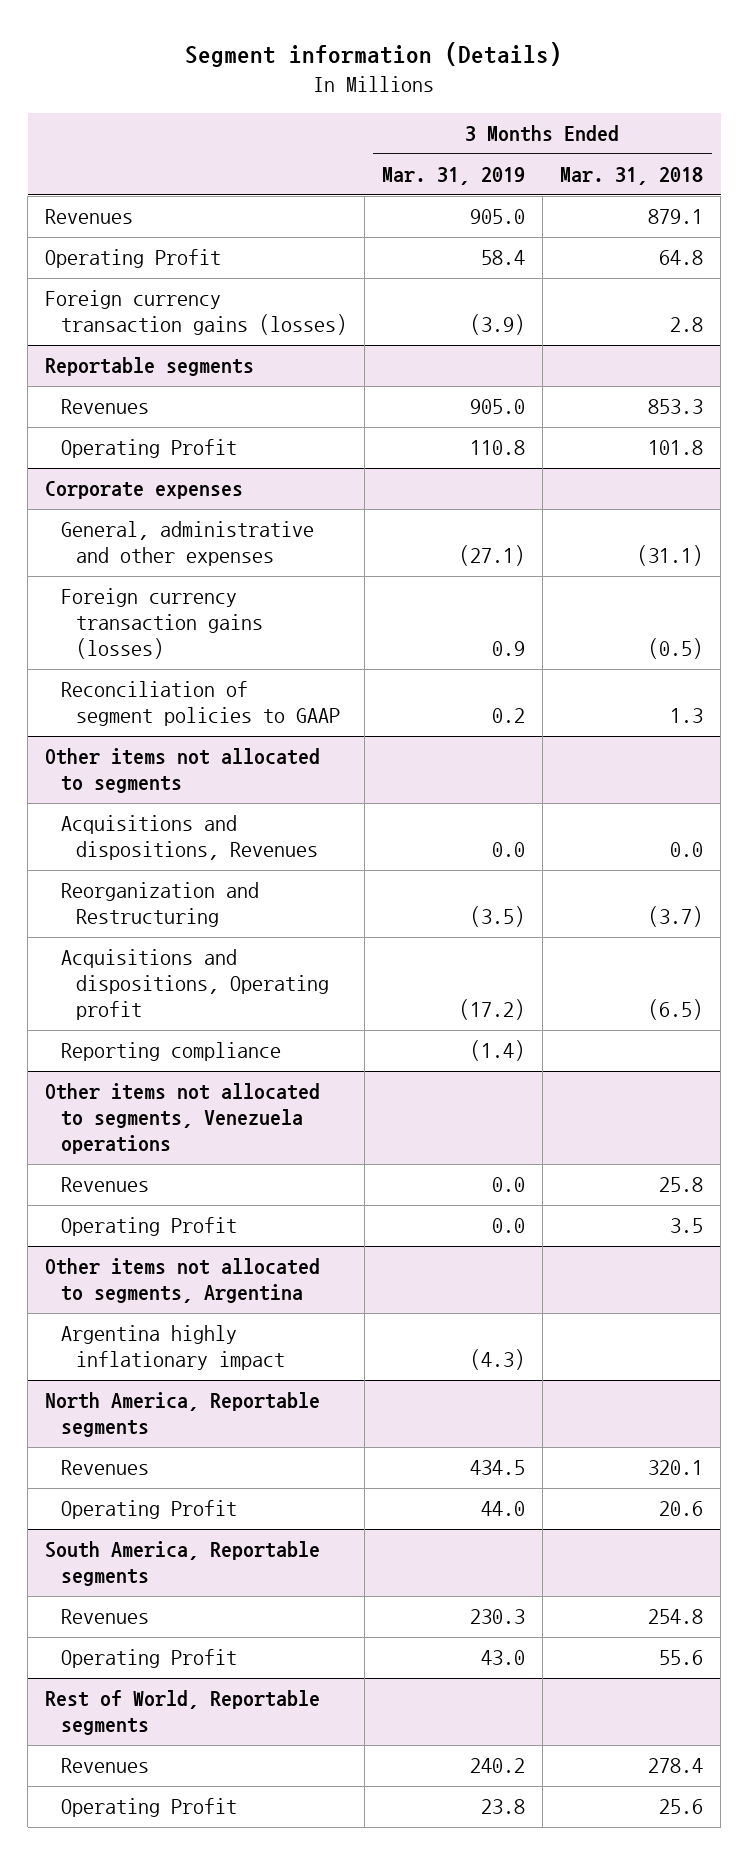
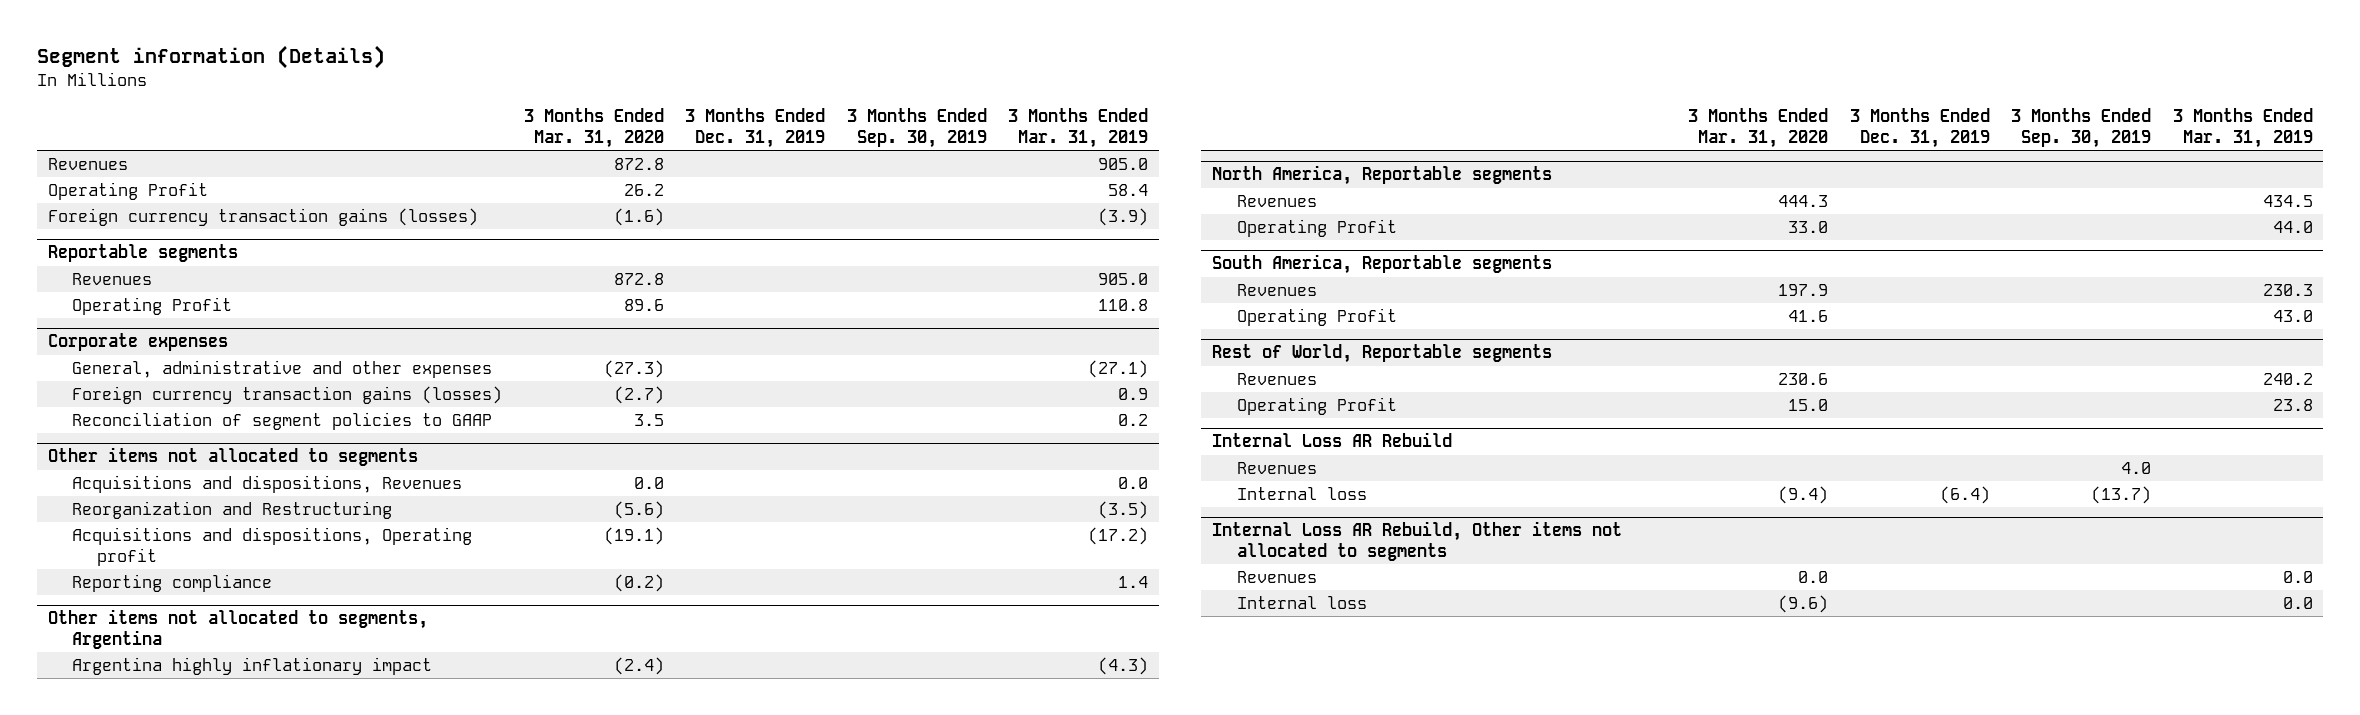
[560,167,704,186] Mar. 31, 2018 -> none
none -> [523,108,664,148] 3 Months Ended Mar. 31, 2020
none -> [685,108,826,148] 3 Months Ended Dec. 31, 2019
none -> [846,108,987,148] 3 Months Ended Sep. 30, 2019
[45,1083,321,1154] Other items not allocated to segments, Venezuela operations -> none
[60,1177,149,1193] Revenues -> none
[60,1217,237,1237] Operating Profit -> none
[469,1040,525,1062] (1.4) -> [1118,576,1149,589] 1.4
none -> [1212,432,1453,448] Internal Loss AR Rebuild
none -> [1236,462,1317,475] Revenues
none -> [1236,487,1367,501] Internal loss
none -> [1212,521,1623,562] Internal Loss AR Rebuild, Other items not allocated to segments
none -> [1236,571,1317,584] Revenues
none -> [1236,596,1367,610] Internal loss

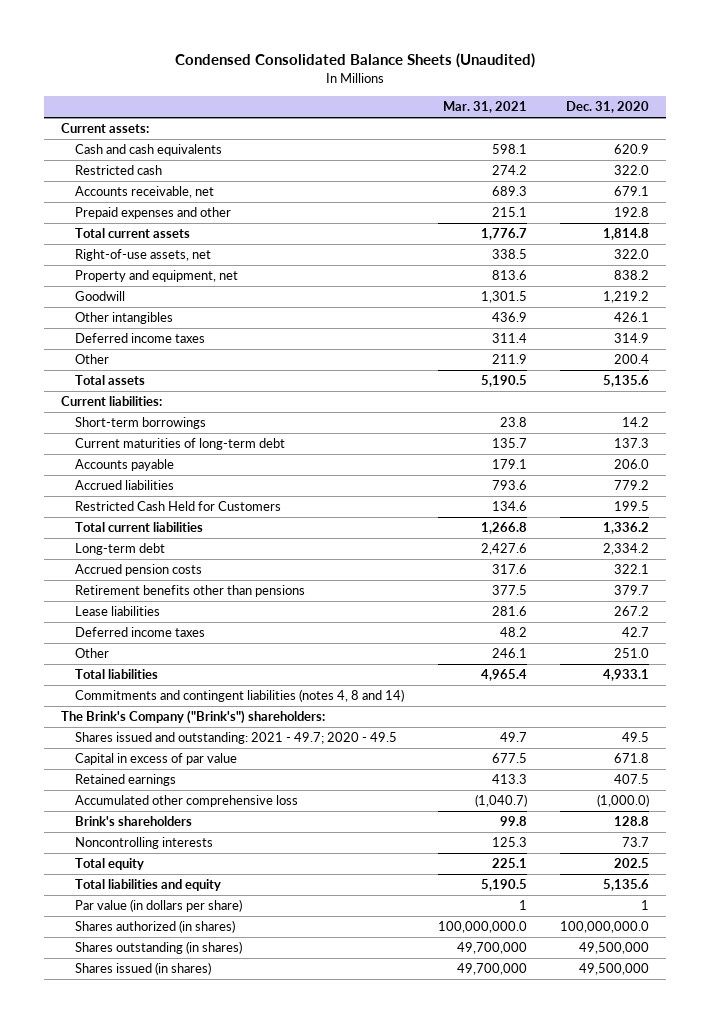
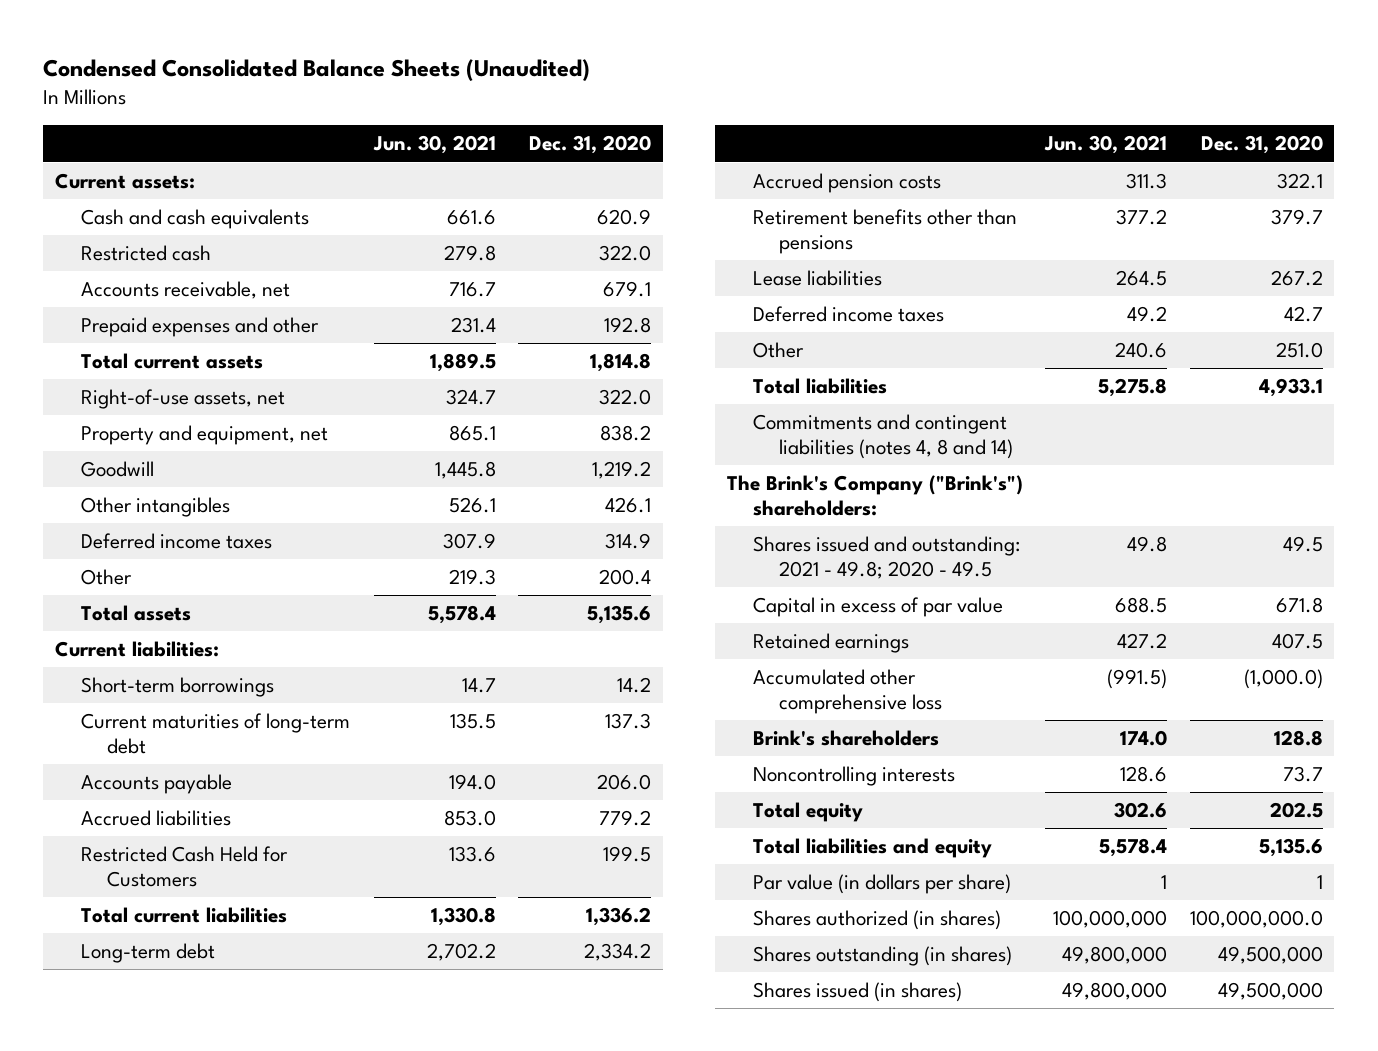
[442,101,527,114] Mar. 31, 2021 -> none
none -> [372,135,496,155] Jun. 30, 2021
[75,732,398,745] Shares issued and outstanding: 2021 - 49.7; 2020 - 49.5 -> [752,536,1020,579] Shares issued and outstanding: 2021 - 49.8; 2020 - 49.5

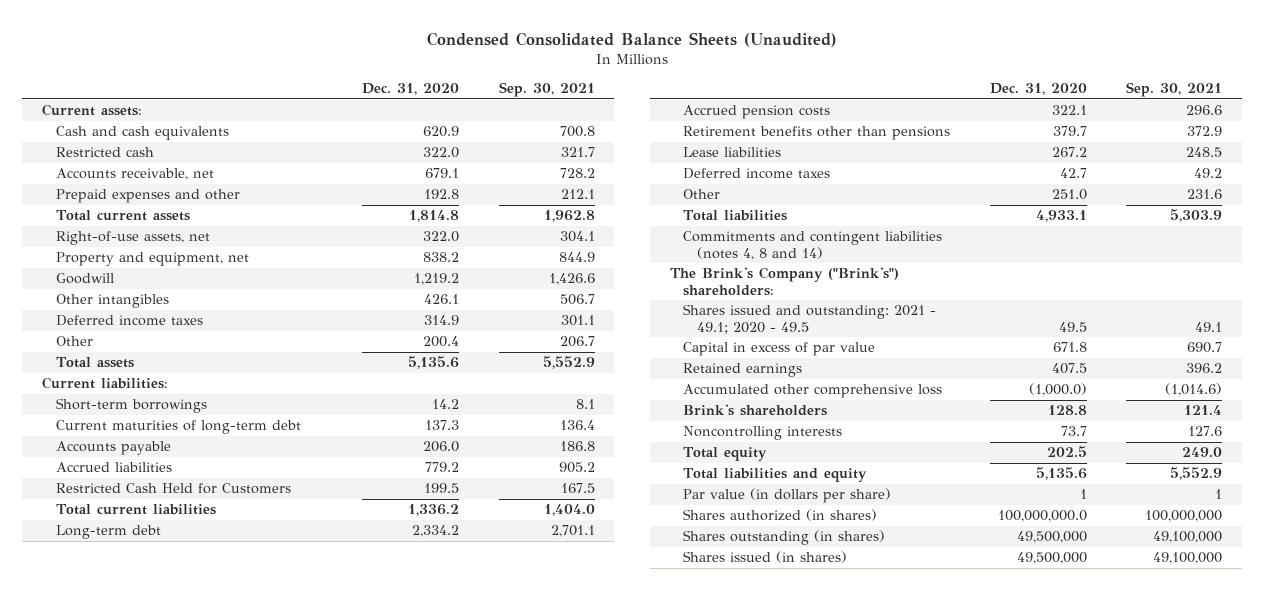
[372,135,496,155] Jun. 30, 2021 -> none
none -> [498,82,595,98] Sep. 30, 2021
[752,536,1020,579] Shares issued and outstanding: 2021 - 49.8; 2020 - 49.5 -> [683,304,937,334] Shares issued and outstanding: 2021 - 49.1; 2020 - 49.5

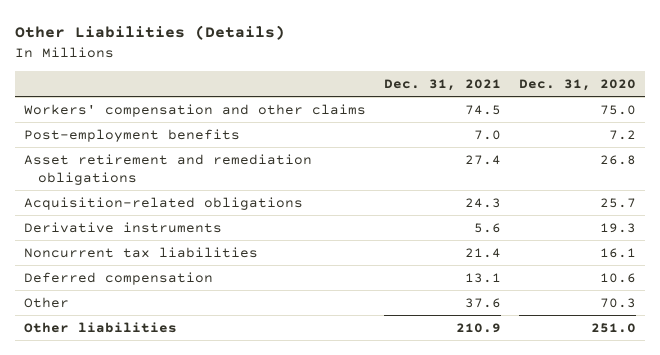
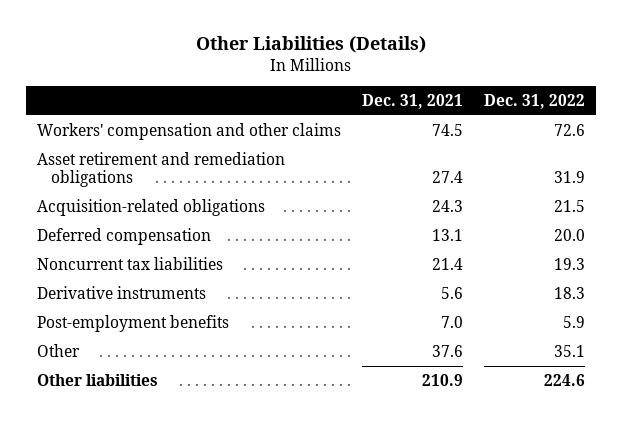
[518,78,636,91] Dec. 31, 2020 -> none
none -> [484,94,586,110] Dec. 31, 2022
[23,246,258,258] Noncurrent tax liabilities -> [36,256,223,270] Noncurrent tax liabilities
[23,221,222,233] Derivative instruments -> [36,285,206,299] Derivative instruments
[23,128,240,142] Post-employment benefits -> [36,314,229,332] Post-employment benefits

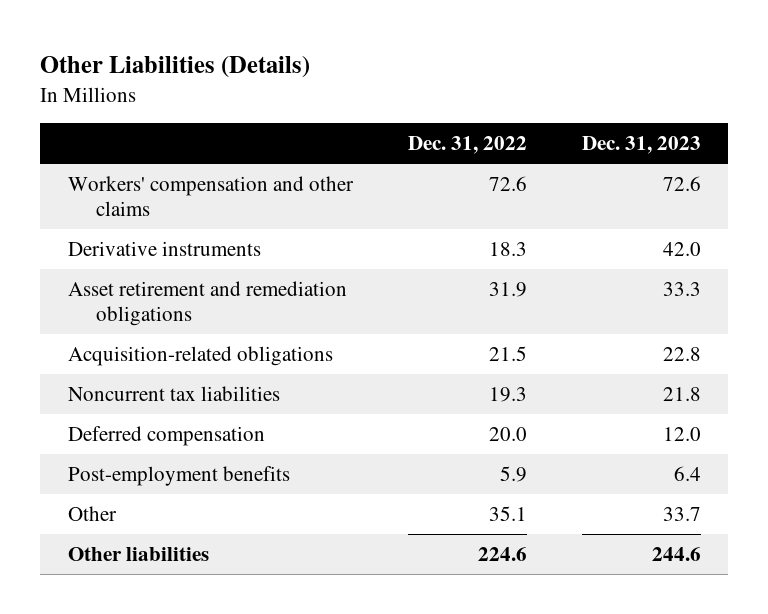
[361,94,463,110] Dec. 31, 2021 -> none
none -> [581,136,701,155] Dec. 31, 2023
[36,285,206,299] Derivative instruments -> [67,241,261,257] Derivative instruments
[36,227,211,245] Deferred compensation -> [67,426,265,447] Deferred compensation

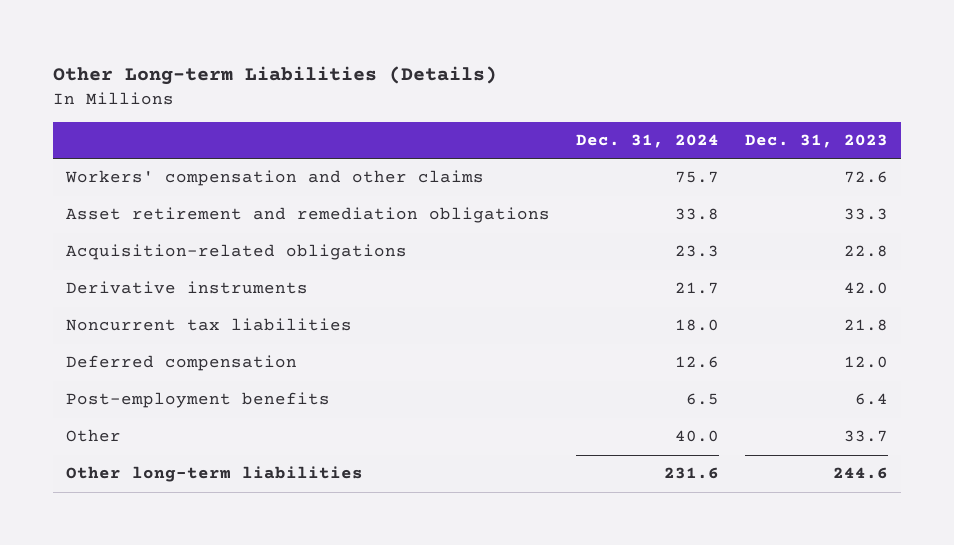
[40,56,311,79] Other Liabilities (Details) -> [52,66,497,86] Other Long-term Liabilities (Details)
[407,136,527,155] Dec. 31, 2022 -> none
none -> [576,134,720,149] Dec. 31, 2024
[67,241,261,257] Derivative instruments -> [66,281,309,295] Derivative instruments
[67,547,209,562] Other liabilities -> [66,466,364,483] Other long-term liabilities

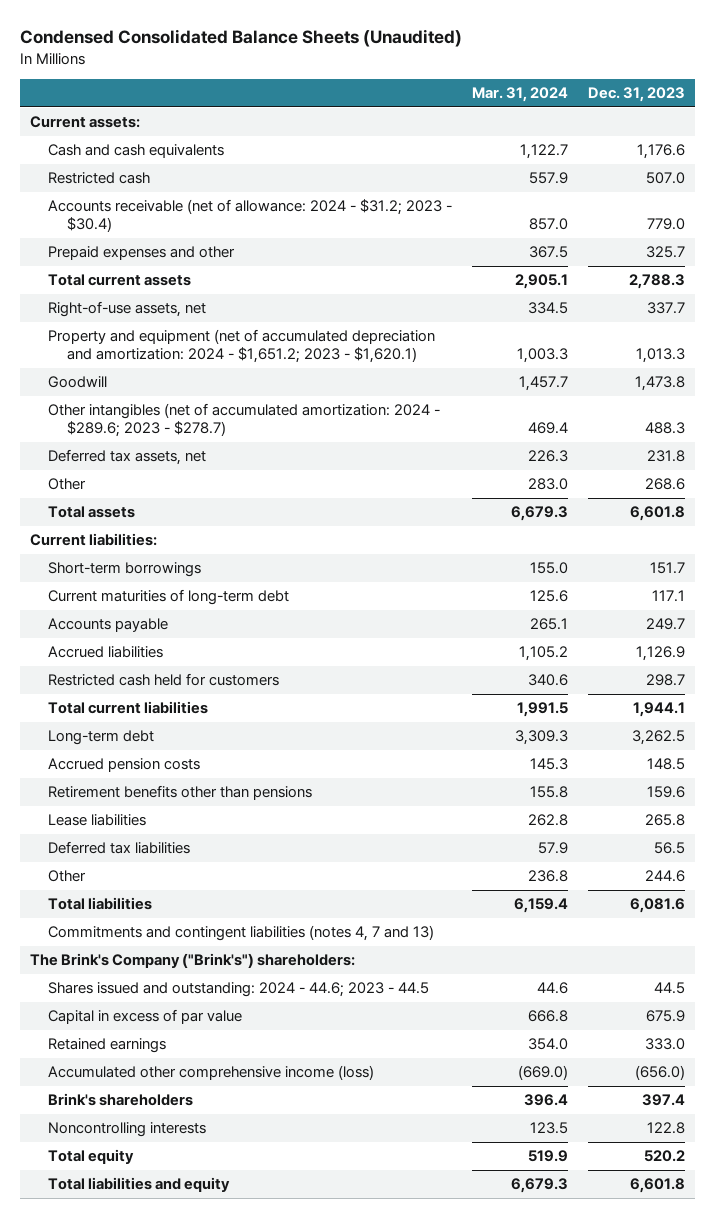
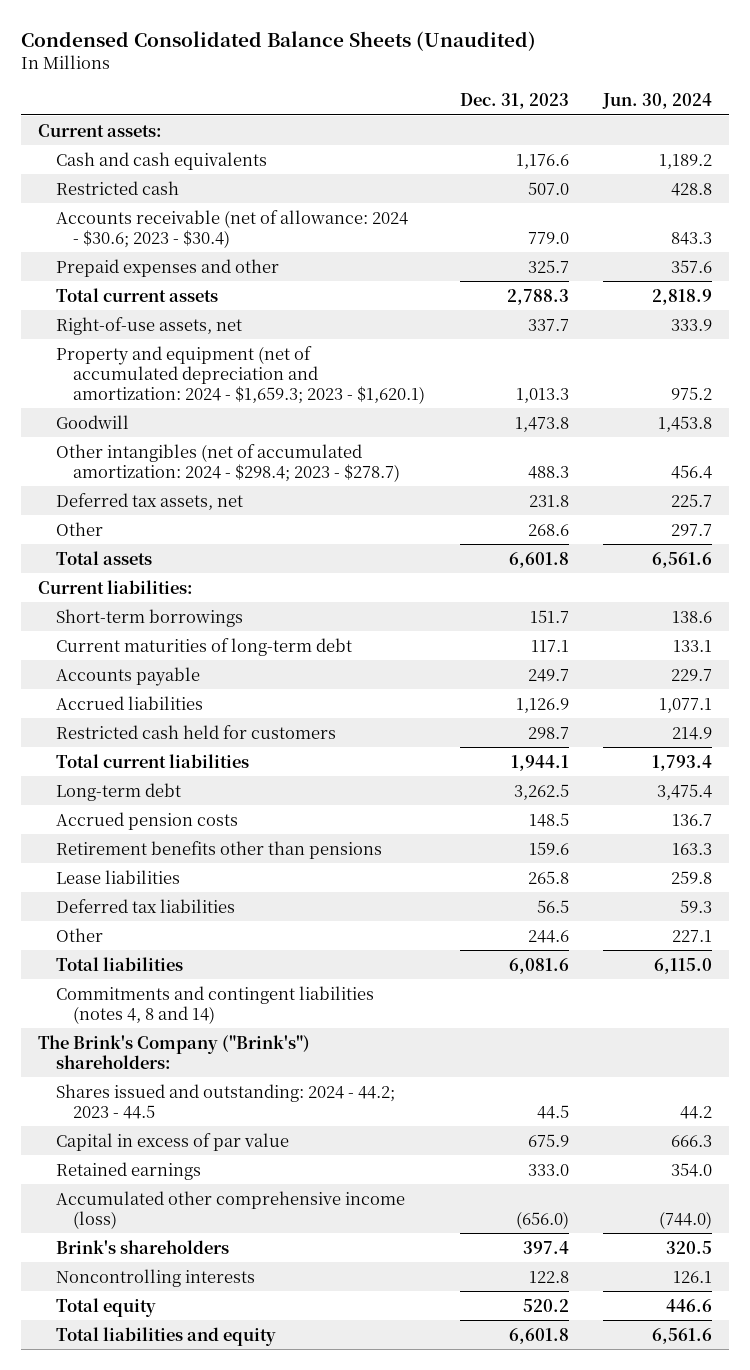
[472,87,569,103] Mar. 31, 2024 -> none
none -> [602,93,713,110] Jun. 30, 2024
[48,199,453,233] Accounts receivable (net of allowance: 2024 - $31.2; 2023 - $30.4) -> [55,209,408,248] Accounts receivable (net of allowance: 2024 - $30.6; 2023 - $30.4)
[48,329,436,364] Property and equipment (net of accumulated depreciation and amortization: 2024 - $1,651.2; 2023 - $1,620.1) -> [55,345,426,404] Property and equipment (net of accumulated depreciation and amortization: 2024 - $1,659.3; 2023 - $1,620.1)
[48,403,441,438] Other intangibles (net of accumulated amortization: 2024 - $289.6; 2023 - $278.7) -> [55,443,401,482] Other intangibles (net of accumulated amortization: 2024 - $298.4; 2023 - $278.7)
[48,925,435,942] Commitments and contingent liabilities (notes 4, 7 and 13) -> [55,985,374,1024] Commitments and contingent liabilities (notes 4, 8 and 14)
[48,982,430,998] Shares issued and outstanding: 2024 - 44.6; 2023 - 44.5 -> [55,1083,395,1119] Shares issued and outstanding: 2024 - 44.2; 2023 - 44.5

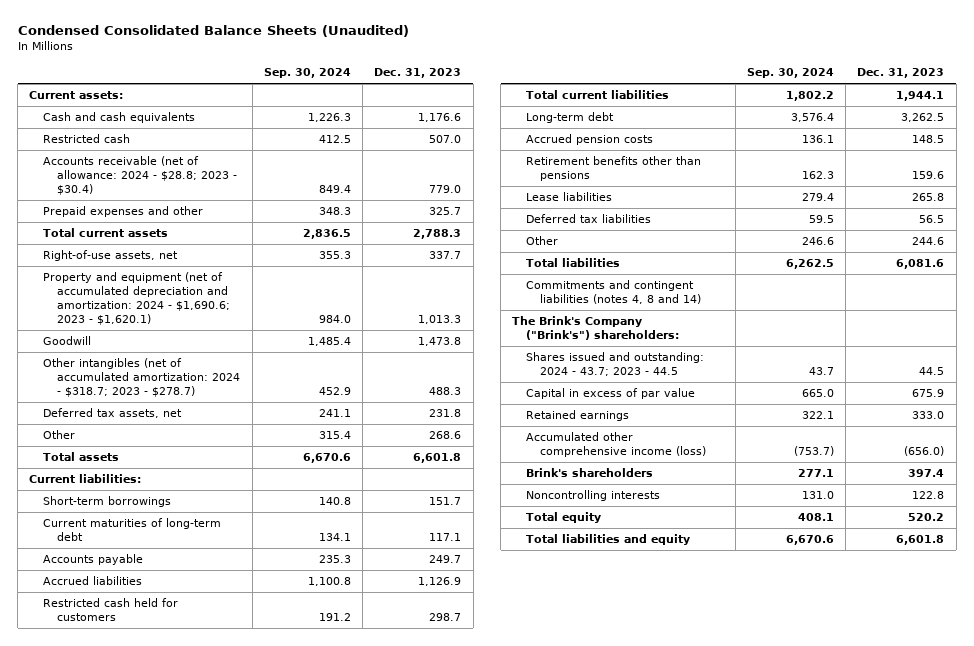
[602,93,713,110] Jun. 30, 2024 -> none
none -> [263,67,351,78] Sep. 30, 2024
[55,209,408,248] Accounts receivable (net of allowance: 2024 - $30.6; 2023 - $30.4) -> [43,156,238,195] Accounts receivable (net of allowance: 2024 - $28.8; 2023 - $30.4)
[55,345,426,404] Property and equipment (net of accumulated depreciation and amortization: 2024 - $1,659.3; 2023 - $1,620.1) -> [43,272,231,325] Property and equipment (net of accumulated depreciation and amortization: 2024 - $1,690.6; 2023 - $1,620.1)
[55,443,401,482] Other intangibles (net of accumulated amortization: 2024 - $298.4; 2023 - $278.7) -> [43,358,241,397] Other intangibles (net of accumulated amortization: 2024 - $318.7; 2023 - $278.7)
[55,1083,395,1119] Shares issued and outstanding: 2024 - 44.2; 2023 - 44.5 -> [526,352,705,376] Shares issued and outstanding: 2024 - 43.7; 2023 - 44.5

